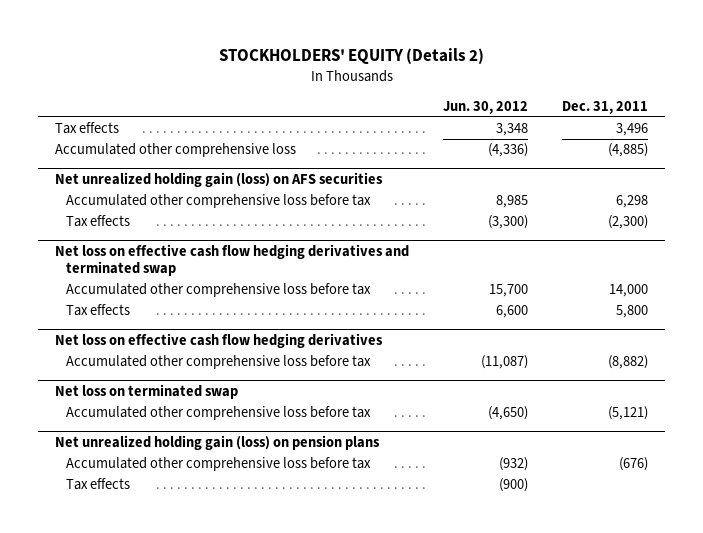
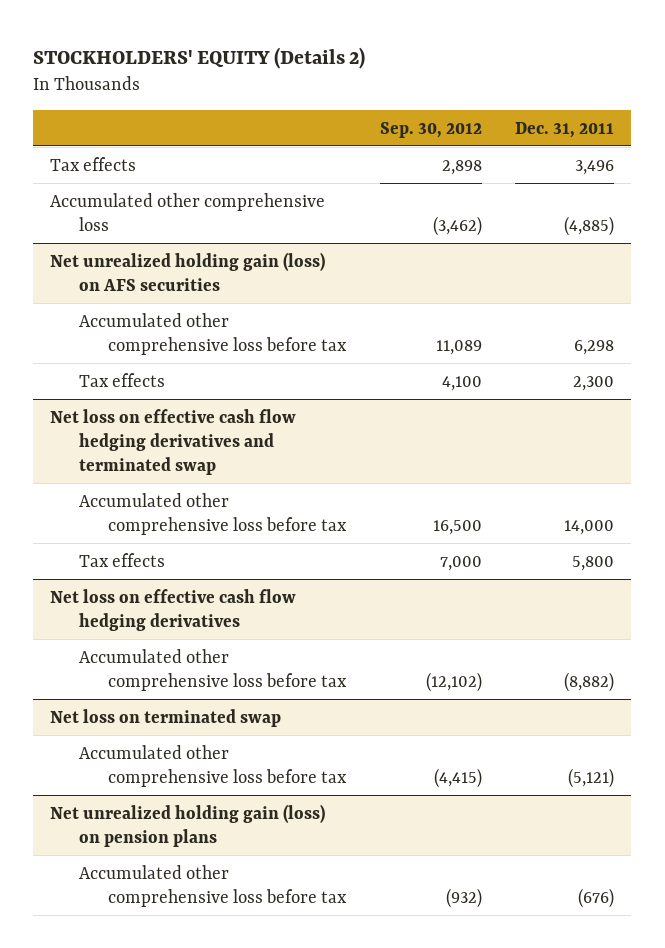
[443,100,529,114] Jun. 30, 2012 -> none
none -> [379,121,482,138] Sep. 30, 2012
[607,215,648,230] (2,300) -> [573,375,615,391] 2,300
[66,478,131,491] Tax effects -> none

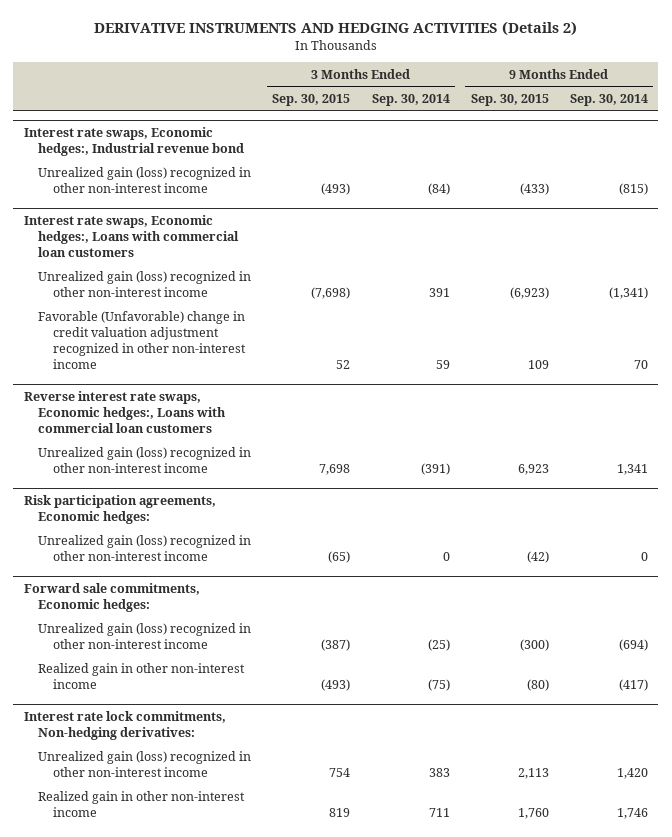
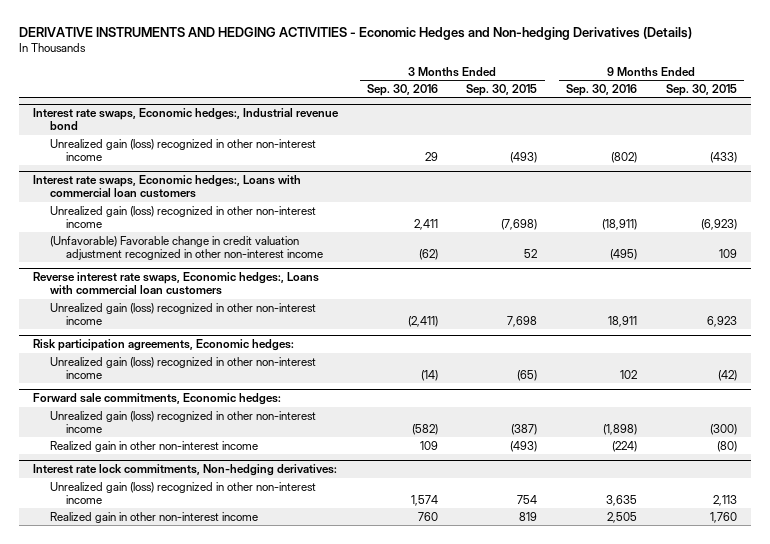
[93,20,577,36] DERIVATIVE INSTRUMENTS AND HEDGING ACTIVITIES (Details 2) -> [19,26,693,40] DERIVATIVE INSTRUMENTS AND HEDGING ACTIVITIES - Economic Hedges and Non-hedging Derivatives (Details)
[371,94,450,107] Sep. 30, 2014 -> none
[569,94,648,107] Sep. 30, 2014 -> none
none -> [366,83,438,96] Sep. 30, 2016
none -> [565,83,637,96] Sep. 30, 2016
[38,310,246,369] Favorable (Unfavorable) change in credit valuation adjustment recognized in other non-interest income -> [49,235,323,260] (Unfavorable) Favorable change in credit valuation adjustment recognized in other non-interest income

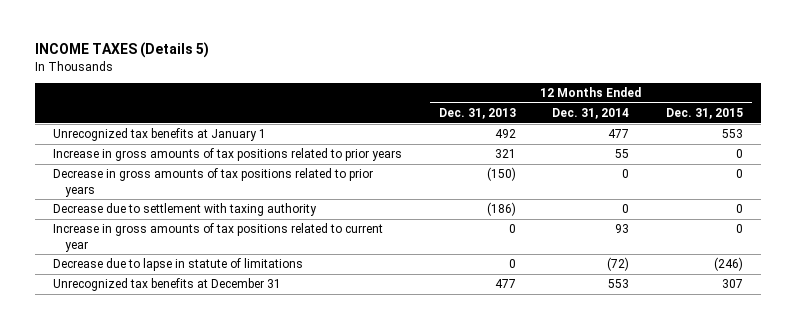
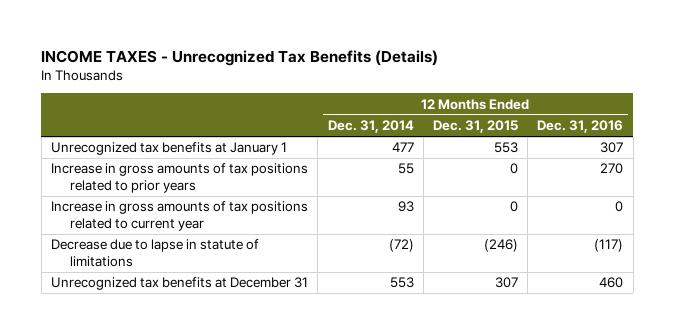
[35,42,210,59] INCOME TAXES (Details 5) -> [41,49,439,66] INCOME TAXES - Unrecognized Tax Benefits (Details)
[438,108,516,120] Dec. 31, 2013 -> none
none -> [537,120,624,134] Dec. 31, 2016
[53,168,374,197] Decrease in gross amounts of tax positions related to prior years -> none
[53,203,318,217] Decrease due to settlement with taxing authority -> none

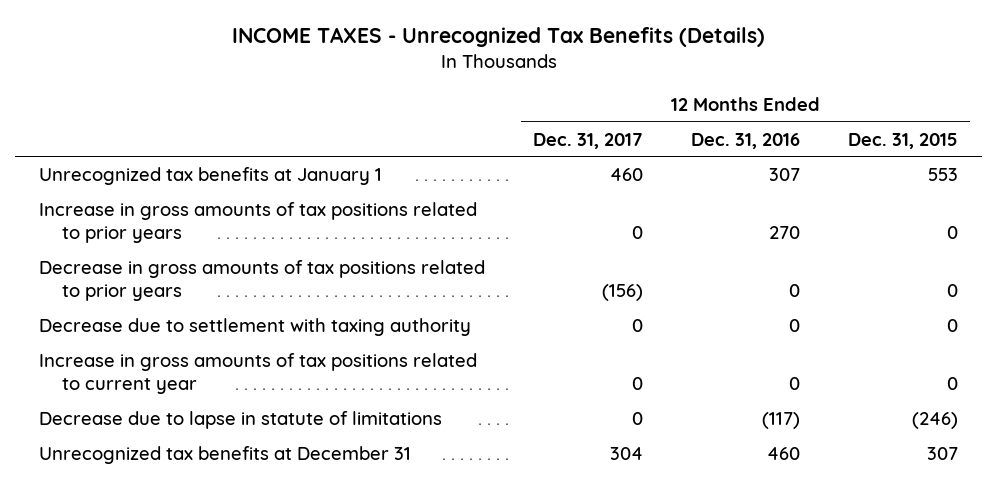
[327,120,414,134] Dec. 31, 2014 -> none
none -> [533,132,644,149] Dec. 31, 2017
none -> [38,259,485,302] Decrease in gross amounts of tax positions related to prior years
none -> [38,317,471,336] Decrease due to settlement with taxing authority

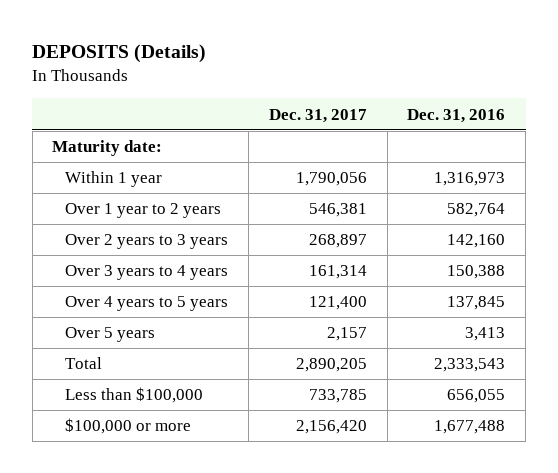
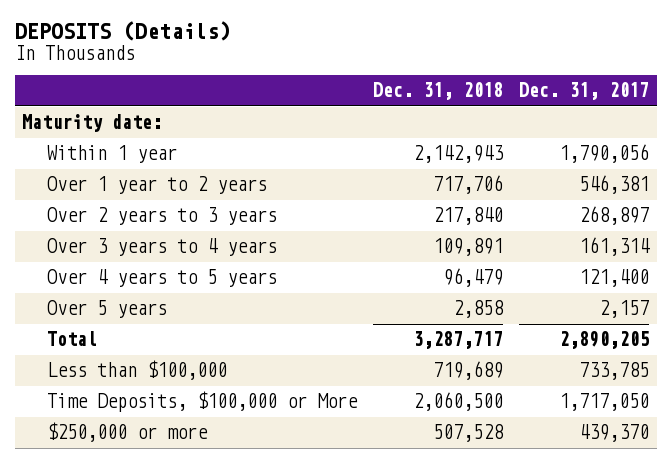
[407,108,506,123] Dec. 31, 2016 -> none
none -> [373,82,504,101] Dec. 31, 2018
[64,418,191,435] $100,000 or more -> [47,391,359,413] Time Deposits, $100,000 or More
[295,420,367,435] 2,156,420 -> [559,393,650,412] 1,717,050
none -> [47,422,209,443] $250,000 or more

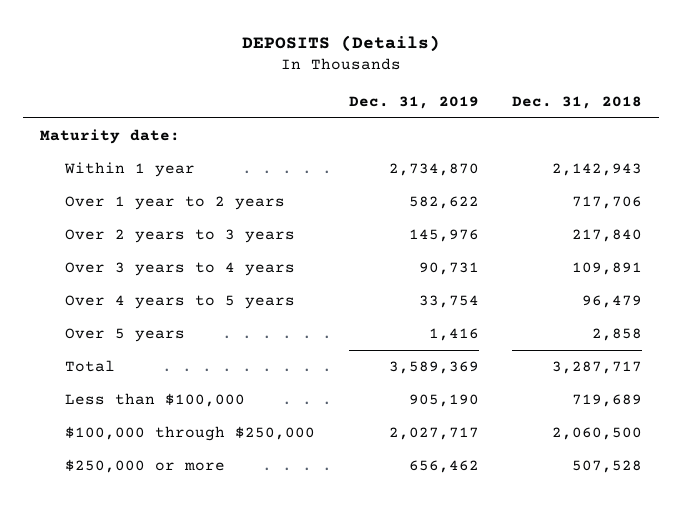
[519,82,650,101] Dec. 31, 2017 -> none
none -> [348,95,479,109] Dec. 31, 2019
[47,391,359,413] Time Deposits, $100,000 or More -> [65,425,316,441] $100,000 through $250,000

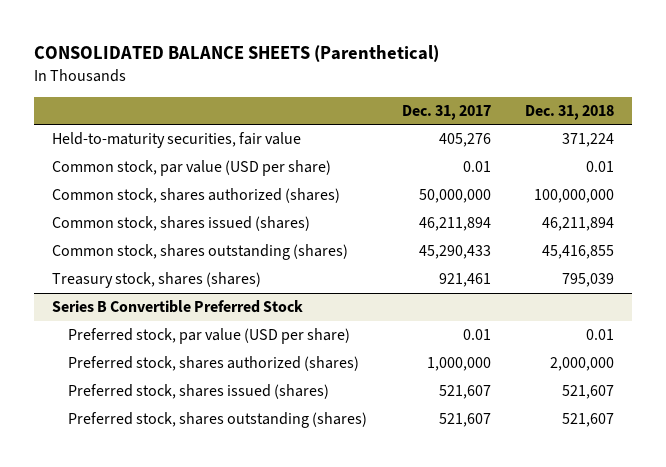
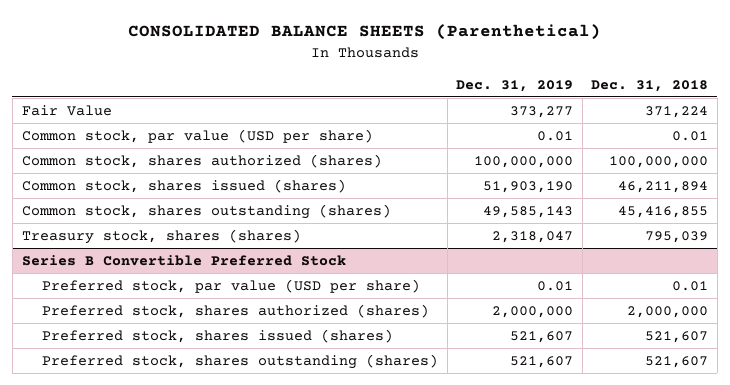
[401,104,491,120] Dec. 31, 2017 -> none
none -> [456,79,574,92] Dec. 31, 2019
[51,132,301,149] Held-to-maturity securities, fair value -> [21,104,112,116] Fair Value

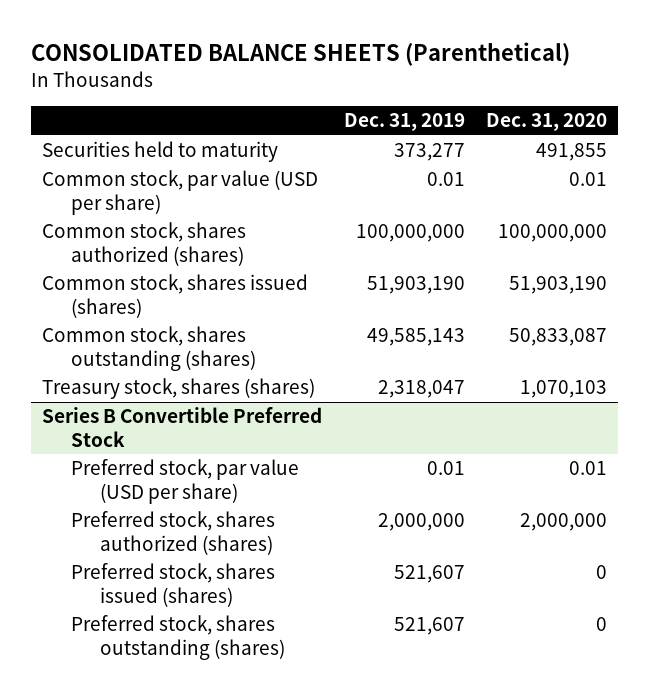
[591,79,709,92] Dec. 31, 2018 -> none
none -> [486,113,608,132] Dec. 31, 2020
[21,104,112,116] Fair Value -> [41,141,278,163] Securities held to maturity

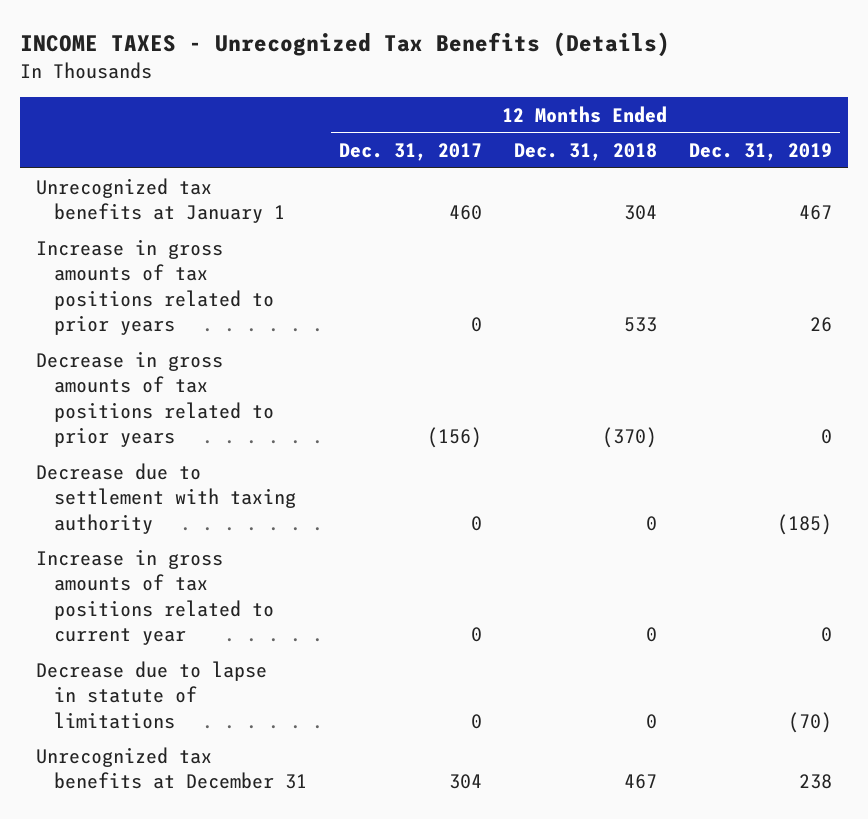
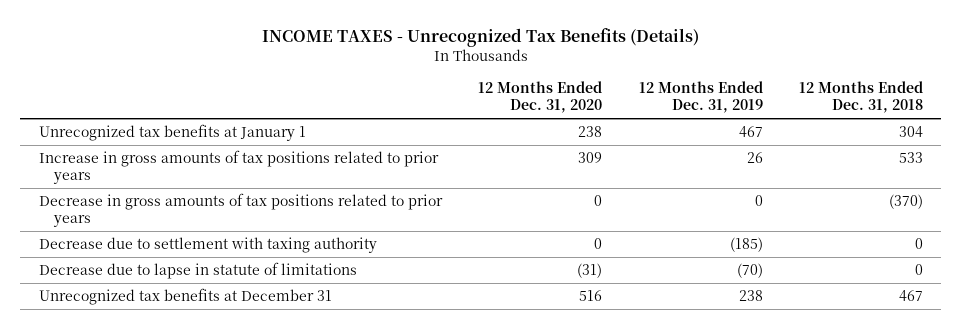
[338,143,482,162] Dec. 31, 2017 -> none
none -> [478,81,603,114] 12 Months Ended Dec. 31, 2020
[36,548,274,646] Increase in gross amounts of tax positions related to current year -> none

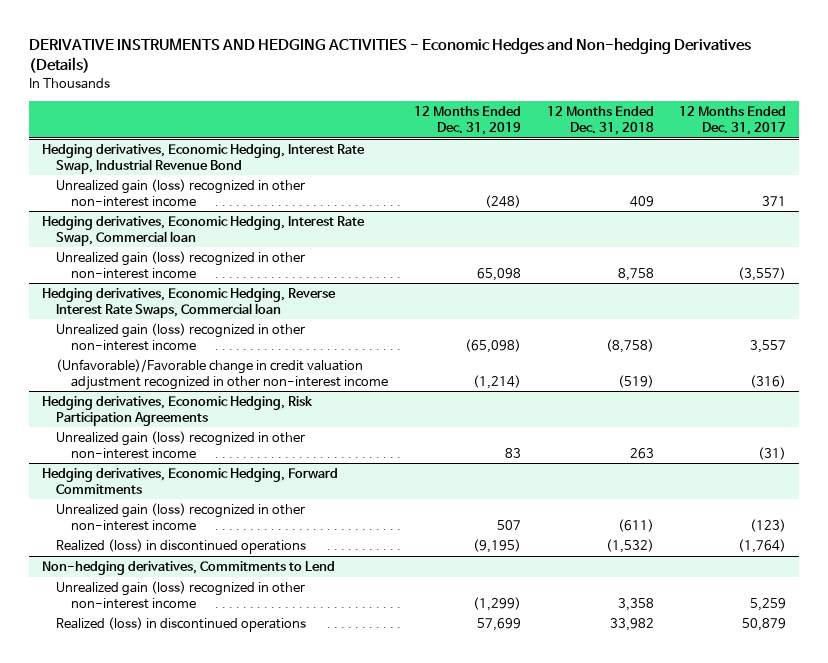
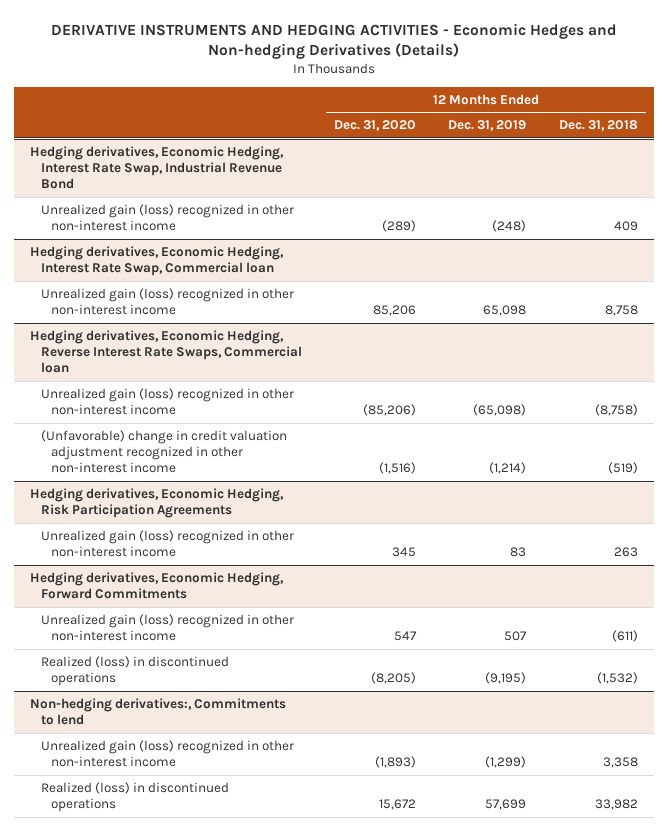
[679,106,787,135] 12 Months Ended Dec. 31, 2017 -> none
none -> [334,120,417,132] Dec. 31, 2020
[56,359,388,390] (Unfavorable)/Favorable change in credit valuation adjustment recognized in other non-interest income -> [40,429,287,474] (Unfavorable) change in credit valuation adjustment recognized in other non-interest income
[41,561,335,576] Non-hedging derivatives, Commitments to Lend -> [30,697,287,726] Non-hedging derivatives:, Commitments to lend

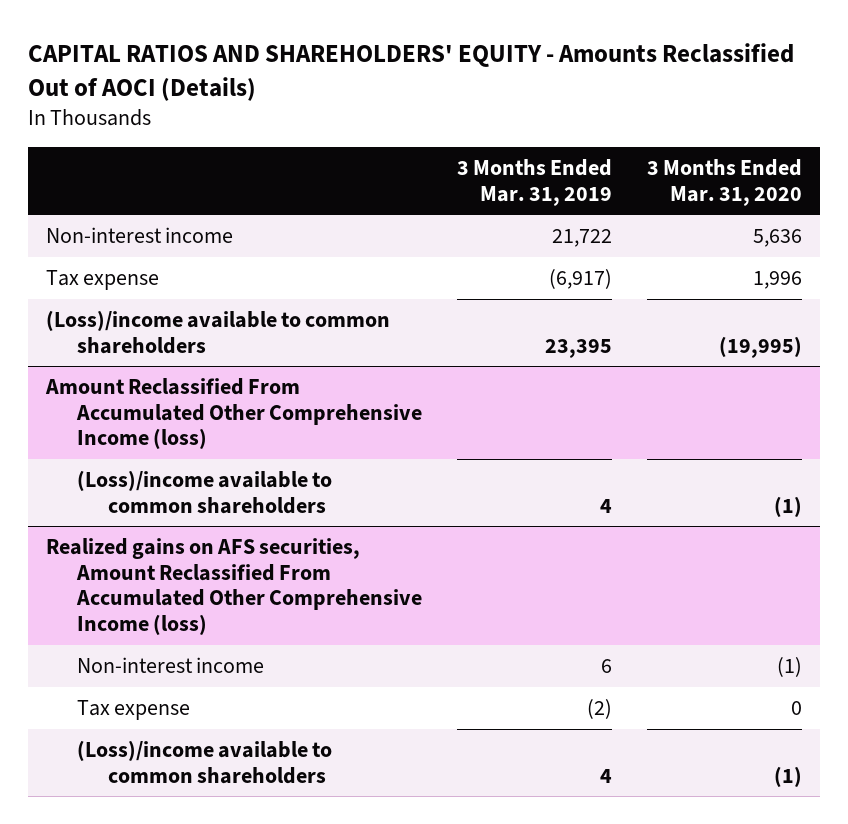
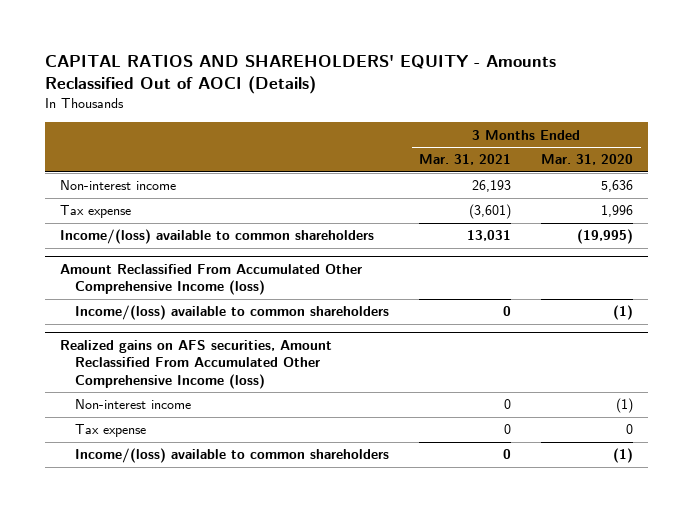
[456,158,612,206] 3 Months Ended Mar. 31, 2019 -> none
none -> [419,154,512,166] Mar. 31, 2021
[45,310,390,354] (Loss)/income available to common shareholders -> [59,229,374,245] Income/(loss) available to common shareholders
[76,470,332,514] (Loss)/income available to common shareholders -> [74,305,389,321] Income/(loss) available to common shareholders
[76,740,332,784] (Loss)/income available to common shareholders -> [74,448,389,464] Income/(loss) available to common shareholders

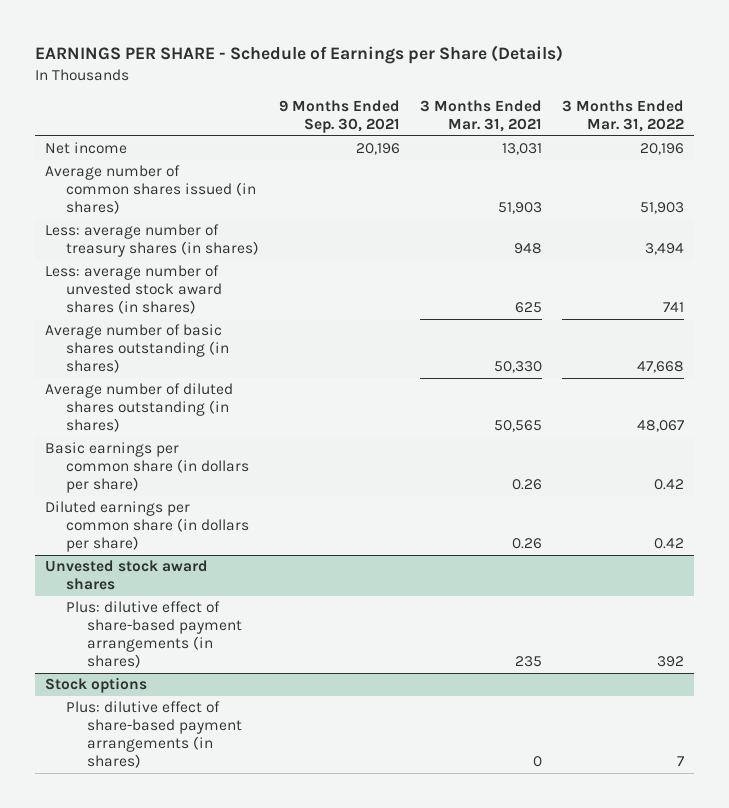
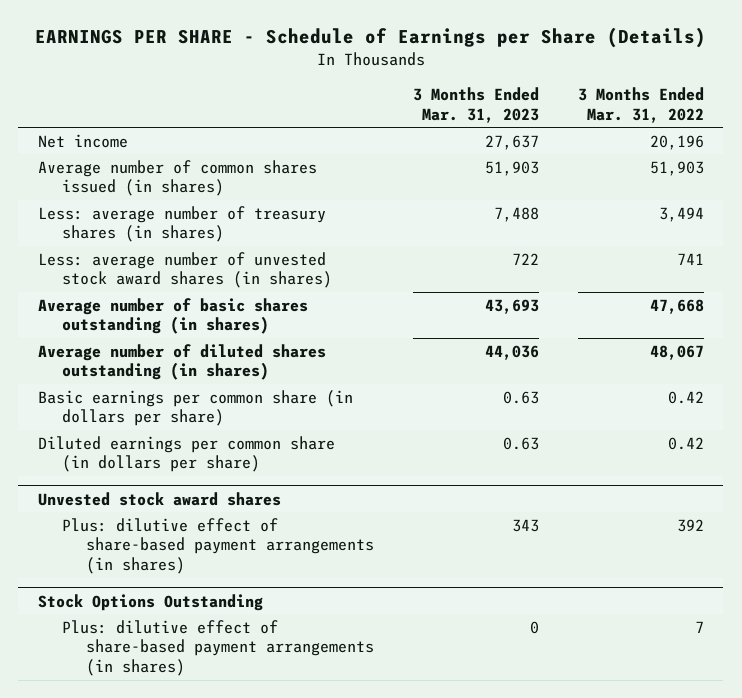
[279,100,401,134] 9 Months Ended Sep. 30, 2021 -> none
[420,100,543,133] 3 Months Ended Mar. 31, 2021 -> none
none -> [412,87,539,123] 3 Months Ended Mar. 31, 2023
[45,677,148,694] Stock options -> [37,593,263,611] Stock Options Outstanding

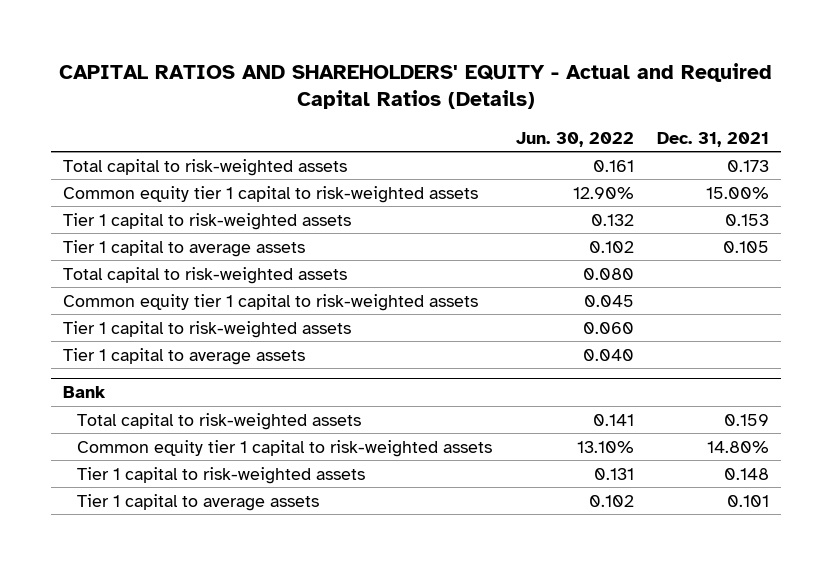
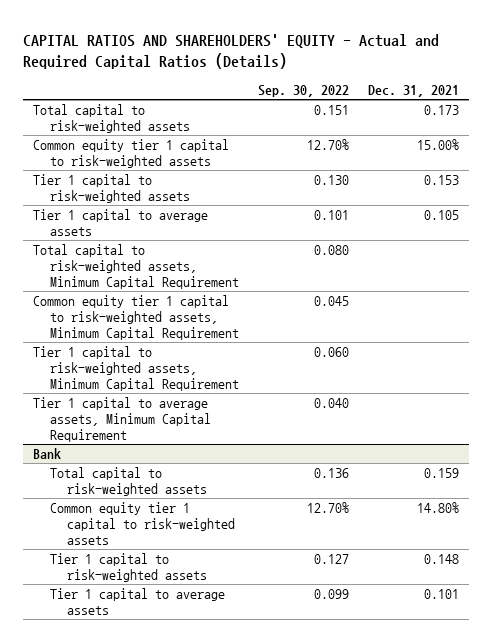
[515,131,634,147] Jun. 30, 2022 -> none
none -> [257,85,349,98] Sep. 30, 2022
[63,266,348,284] Total capital to risk-weighted assets -> [32,244,239,289] Total capital to risk-weighted assets, Minimum Capital Requirement
[63,293,479,311] Common equity tier 1 capital to risk-weighted assets -> [32,295,239,340] Common equity tier 1 capital to risk-weighted assets, Minimum Capital Requirement
[63,320,352,338] Tier 1 capital to risk-weighted assets -> [32,346,239,391] Tier 1 capital to risk-weighted assets, Minimum Capital Requirement
[63,347,306,365] Tier 1 capital to average assets -> [32,397,211,442] Tier 1 capital to average assets, Minimum Capital Requirement

